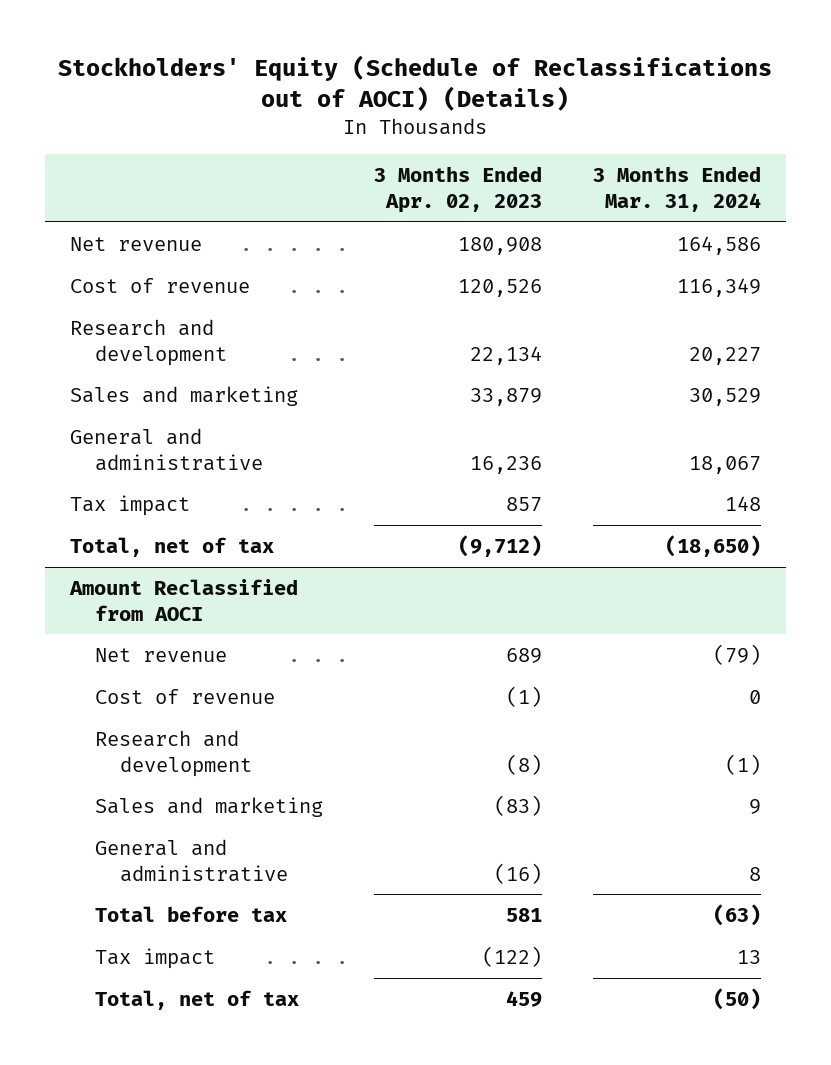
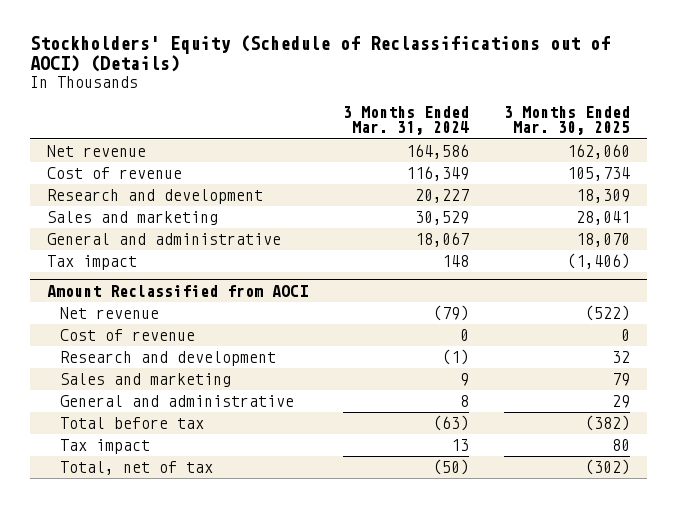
[373,166,542,214] 3 Months Ended Apr. 02, 2023 -> none
none -> [503,105,630,136] 3 Months Ended Mar. 30, 2025
[69,536,274,557] Total, net of tax -> none

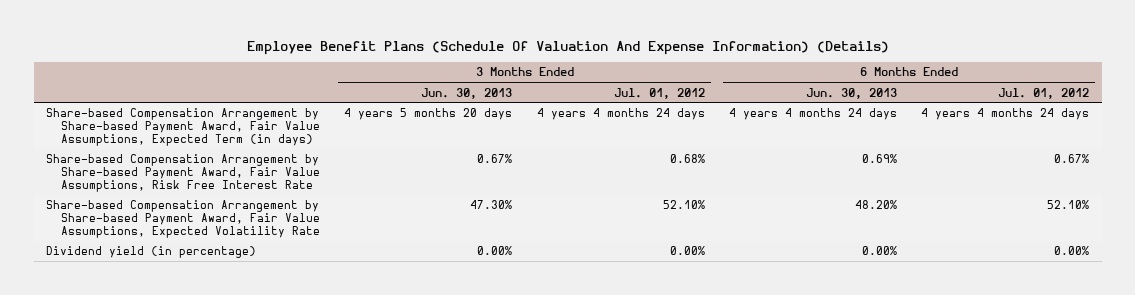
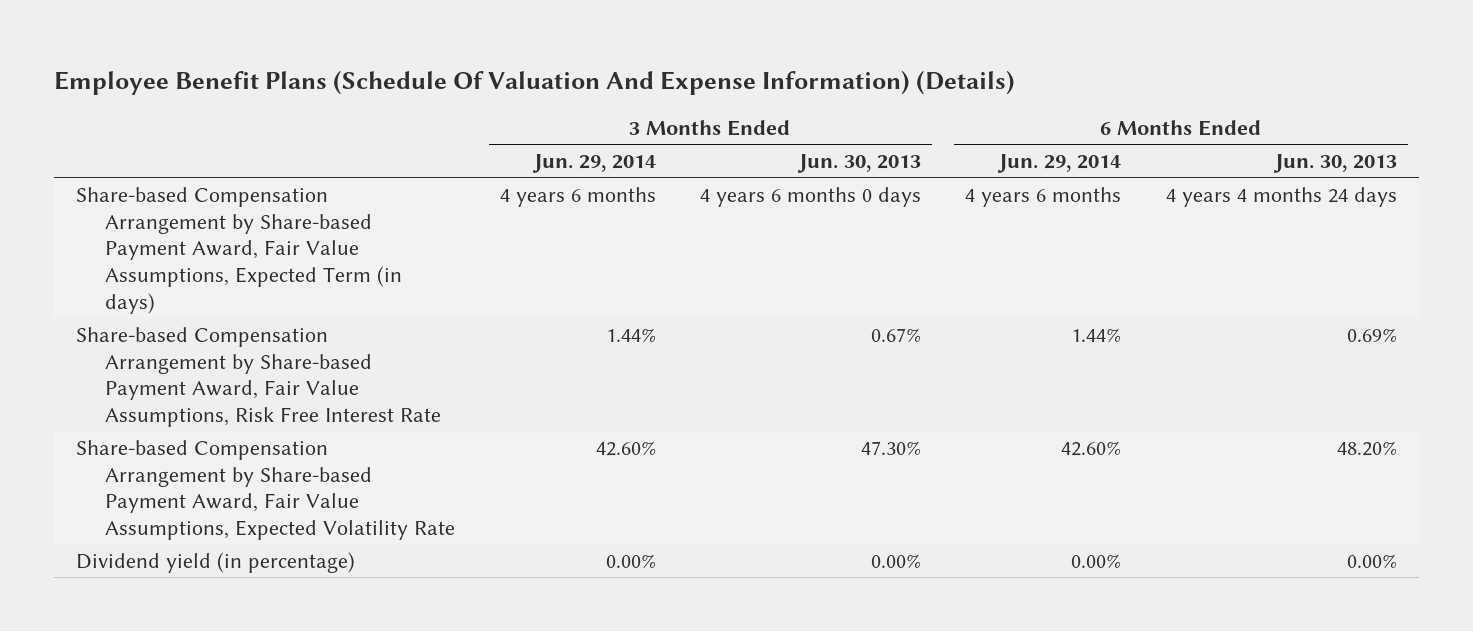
[613,87,705,99] Jul. 01, 2012 -> none
[998,87,1090,99] Jul. 01, 2012 -> none
none -> [531,153,656,173] Jun. 29, 2014
none -> [997,153,1122,173] Jun. 29, 2014
[344,108,513,121] 4 years 5 months 20 days -> [700,186,922,207] 4 years 6 months 0 days

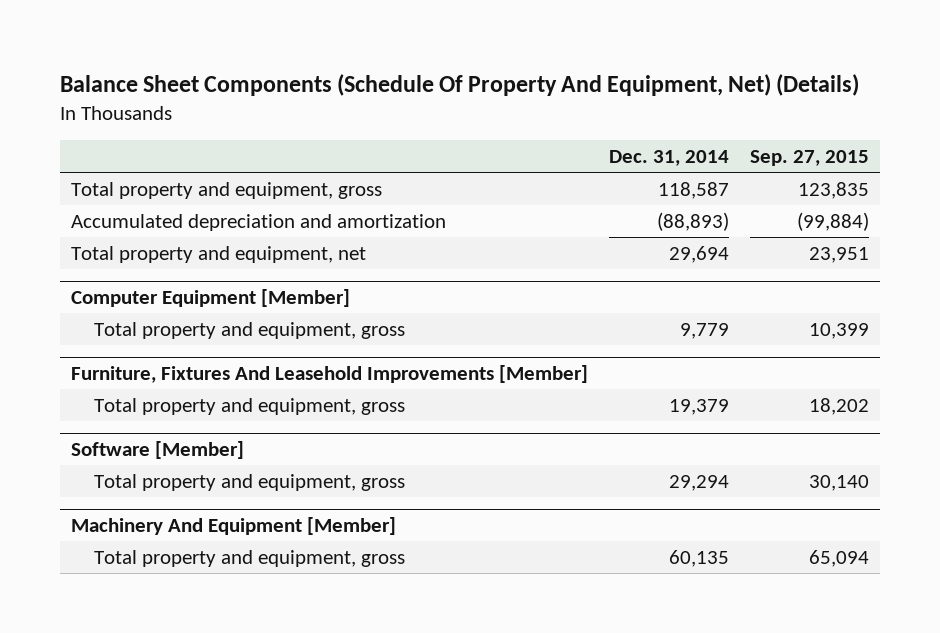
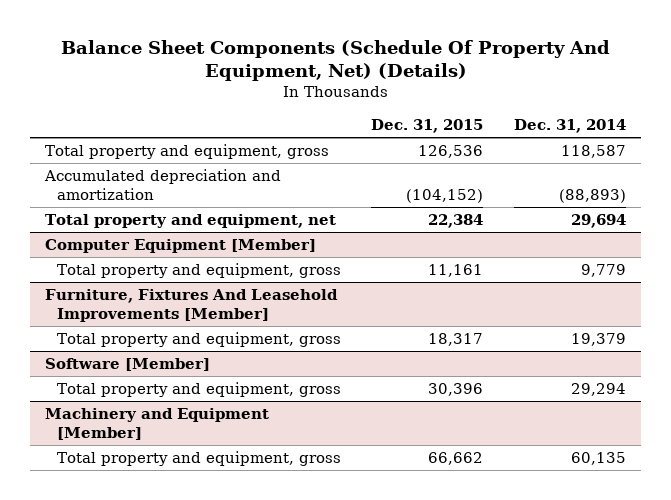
[750,149,870,166] Sep. 27, 2015 -> none
none -> [371,119,484,134] Dec. 31, 2015
[70,516,396,535] Machinery And Equipment [Member] -> [45,408,270,441] Machinery and Equipment [Member]

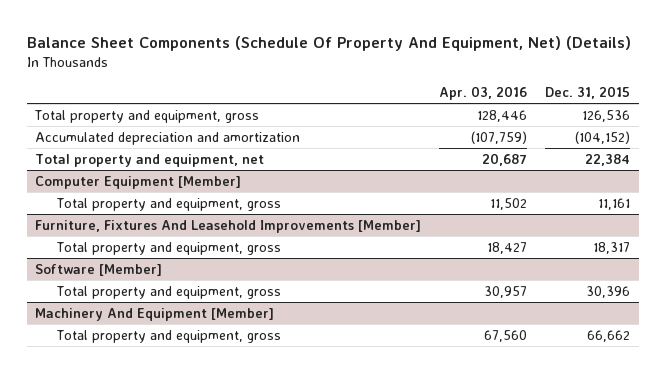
[513,119,626,134] Dec. 31, 2014 -> none
none -> [439,85,528,100] Apr. 03, 2016
[45,408,270,441] Machinery and Equipment [Member] -> [35,307,275,321] Machinery And Equipment [Member]

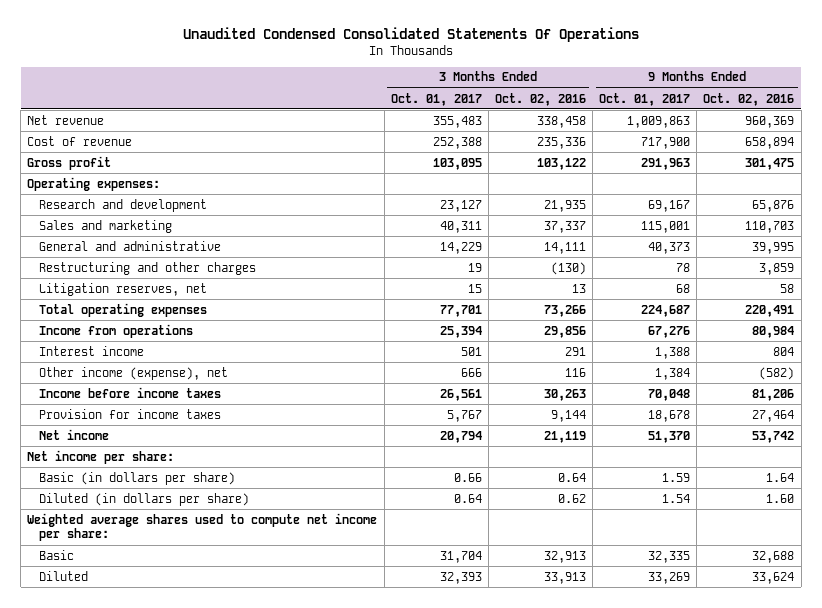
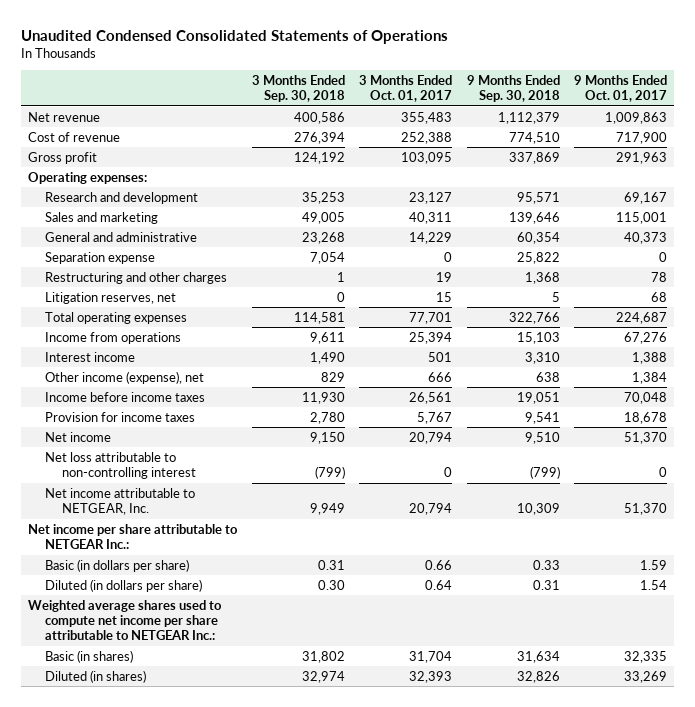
[182,27,639,43] Unaudited Condensed Consolidated Statements Of Operations -> [21,29,449,44] Unaudited Condensed Consolidated Statements of Operations
[494,92,586,106] Oct. 02, 2016 -> none
[703,92,795,106] Oct. 02, 2016 -> none
none -> [251,75,345,103] 3 Months Ended Sep. 30, 2018
none -> [466,75,560,103] 9 Months Ended Sep. 30, 2018
none -> [45,251,156,264] Separation expense
none -> [45,451,197,479] Net loss attributable to non-controlling interest
none -> [45,487,196,515] Net income attributable to NETGEAR, Inc.
[27,449,175,464] Net income per share: -> [28,523,239,549] Net income per share attributable to NETGEAR Inc.:
[27,512,378,542] Weighted average shares used to compute net income per share: -> [28,599,223,641] Weighted average shares used to compute net income per share attributable to NETGEAR Inc.:
[39,549,75,560] Basic -> [45,649,134,663] Basic (in shares)
[39,570,89,581] Diluted -> [45,669,147,683] Diluted (in shares)

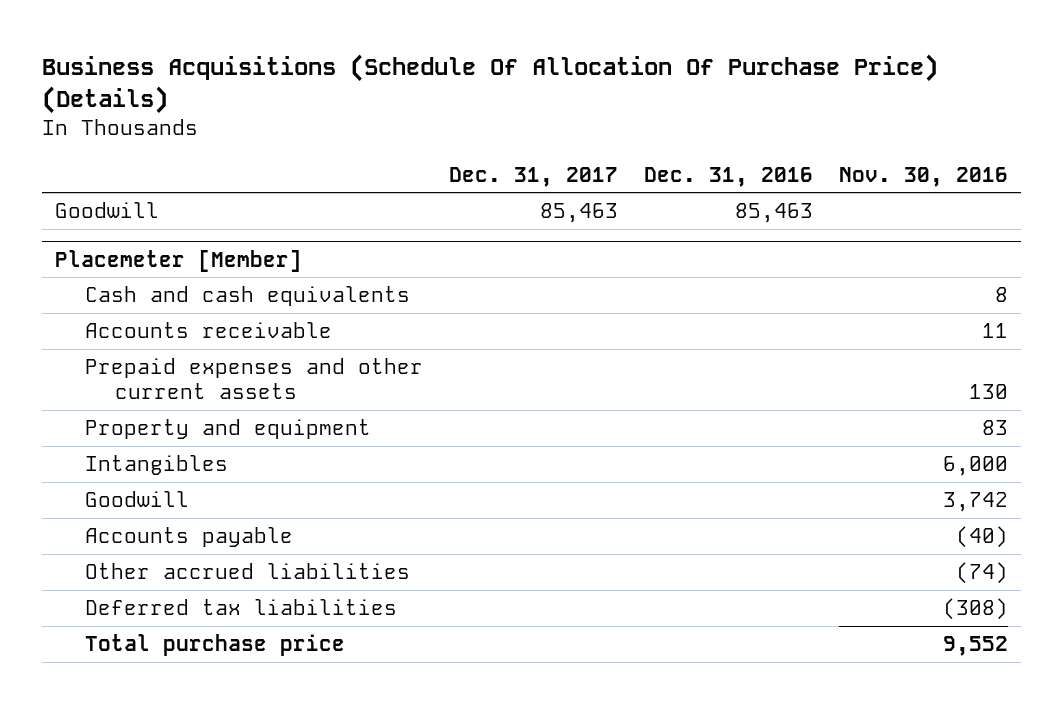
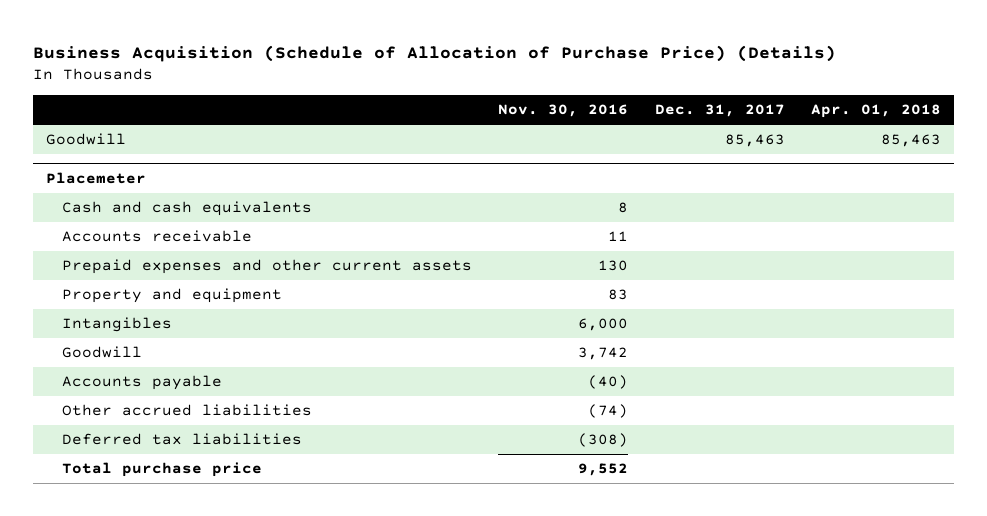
[42,53,939,115] Business Acquisitions (Schedule Of Allocation Of Purchase Price) (Details) -> [33,44,837,62] Business Acquisition (Schedule of Allocation of Purchase Price) (Details)
[644,166,814,187] Dec. 31, 2016 -> none
none -> [810,104,941,119] Apr. 01, 2018
[55,249,303,272] Placemeter [Member] -> [46,171,147,184] Placemeter

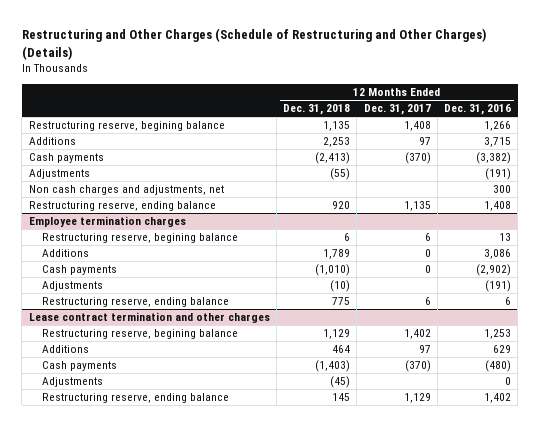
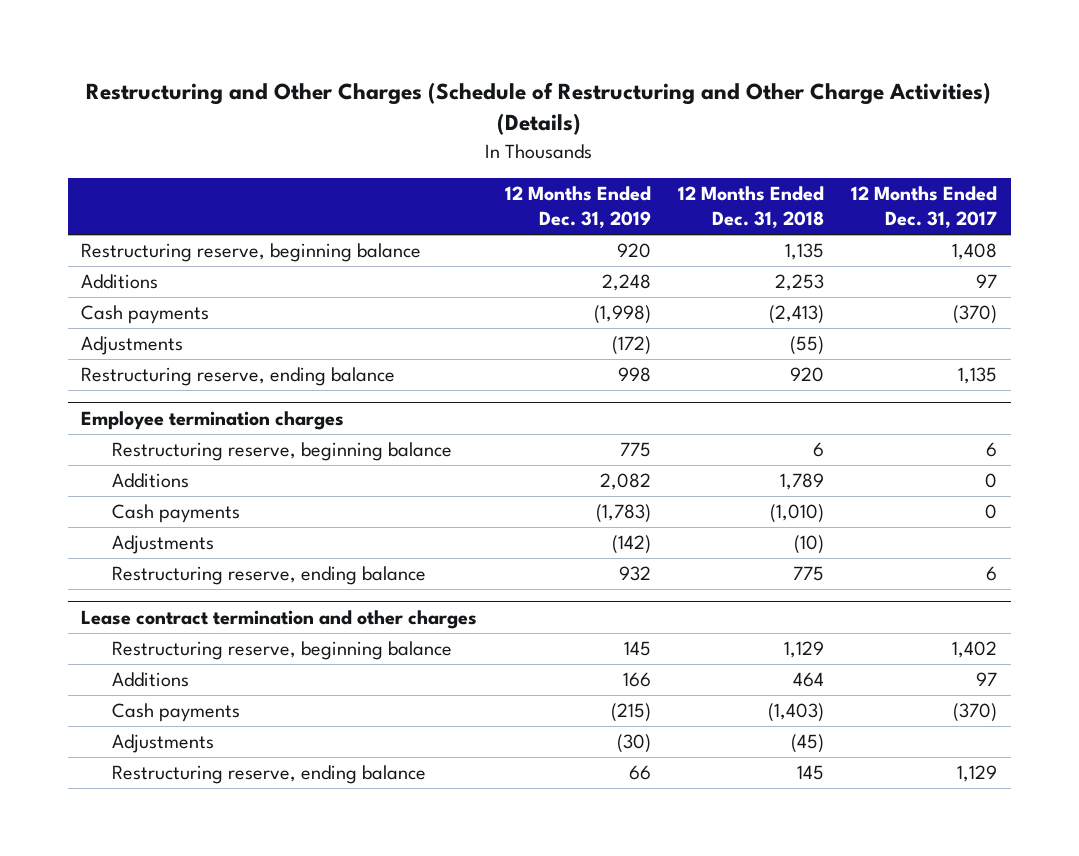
[21,28,486,61] Restructuring and Other Charges (Schedule of Restructuring and Other Charges) (Details) -> [86,82,992,136] Restructuring and Other Charges (Schedule of Restructuring and Other Charge Activities) (Details)
[443,104,511,116] Dec. 31, 2016 -> none
none -> [504,185,651,229] 12 Months Ended Dec. 31, 2019
[28,121,225,132] Restructuring reserve, begining balance -> [81,243,422,263] Restructuring reserve, beginning balance
[28,185,224,196] Non cash charges and adjustments, net -> none
[42,233,239,244] Restructuring reserve, begining balance -> [111,442,452,462] Restructuring reserve, beginning balance
[42,329,239,340] Restructuring reserve, begining balance -> [111,641,452,661] Restructuring reserve, beginning balance

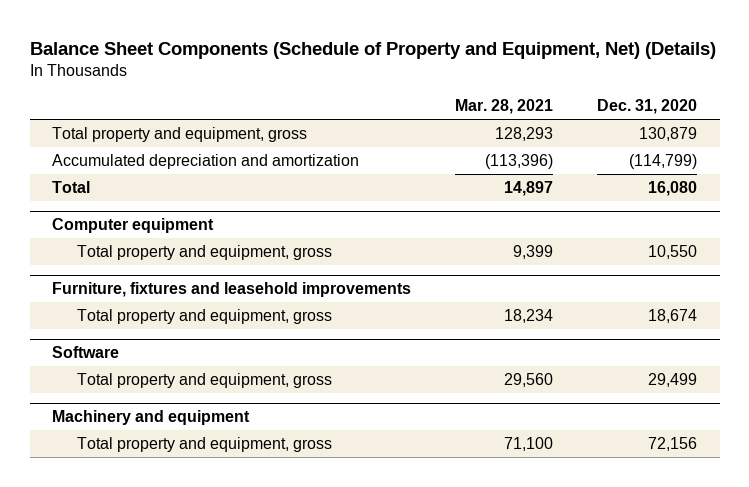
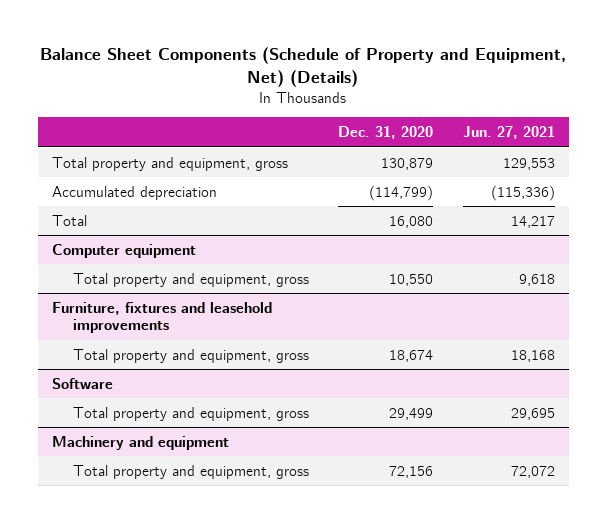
[455,99,554,115] Mar. 28, 2021 -> none
none -> [462,126,555,140] Jun. 27, 2021
[51,153,359,169] Accumulated depreciation and amortization -> [52,185,218,200] Accumulated depreciation

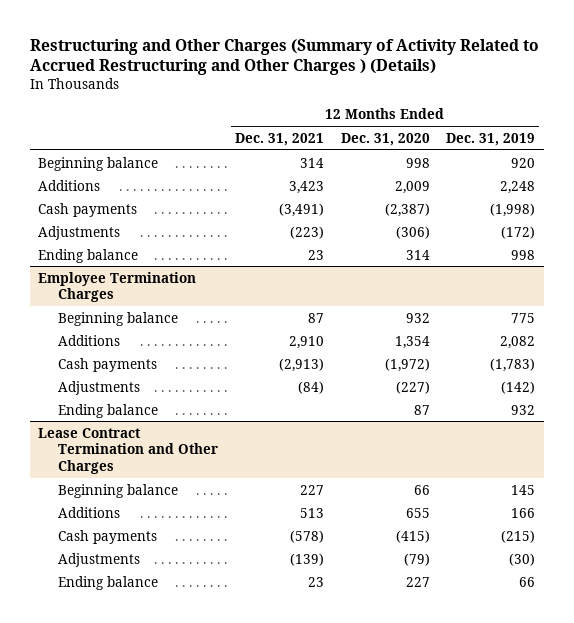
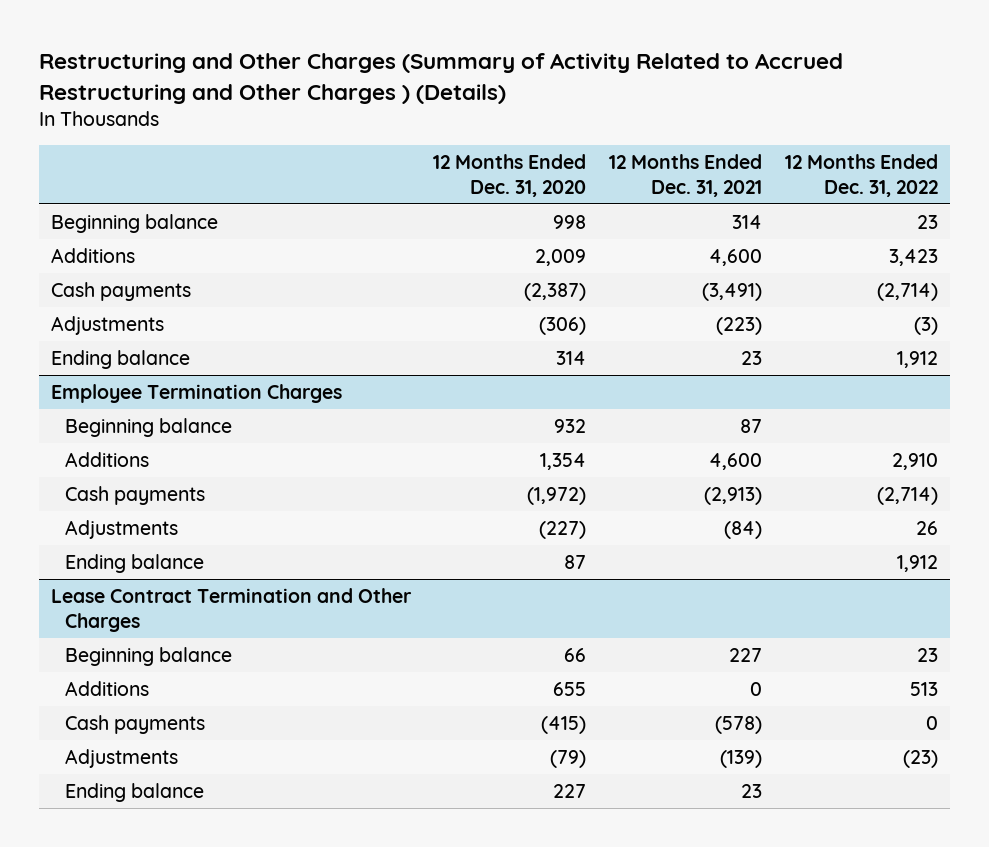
[446,132,536,146] Dec. 31, 2019 -> none
none -> [785,154,939,198] 12 Months Ended Dec. 31, 2022
[288,180,324,194] 3,423 -> [709,248,763,266] 4,600
[288,335,324,349] 2,910 -> [709,452,763,470] 4,600
[299,507,324,518] 513 -> [750,681,763,696] 0

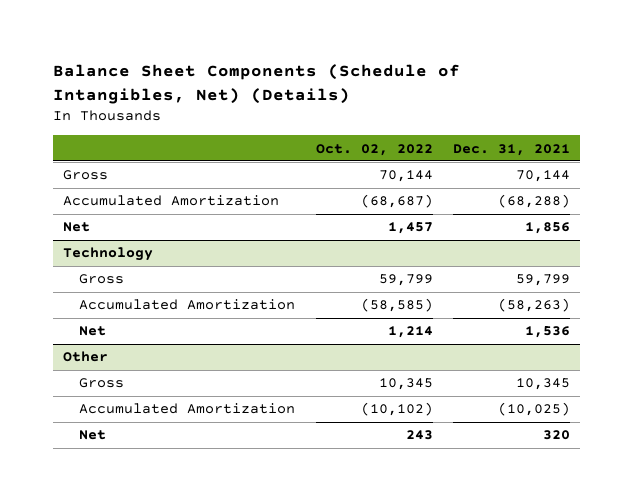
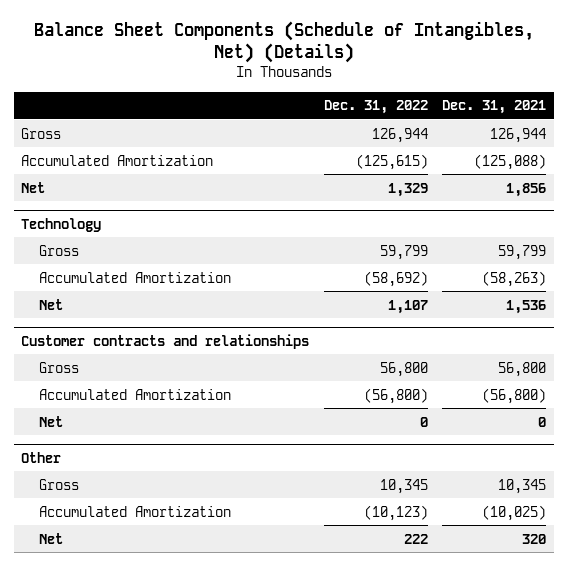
[315,143,433,156] Oct. 02, 2022 -> none
none -> [323,100,428,115] Dec. 31, 2022
[516,170,571,183] 70,144 -> [490,127,547,143] 126,944
[498,194,571,209] (68,288) -> [474,153,547,170] (125,088)
none -> [21,333,310,349] Customer contracts and relationships
none -> [38,361,79,373] Gross
none -> [38,388,231,400] Accumulated Amortization
none -> [38,415,63,427] Net

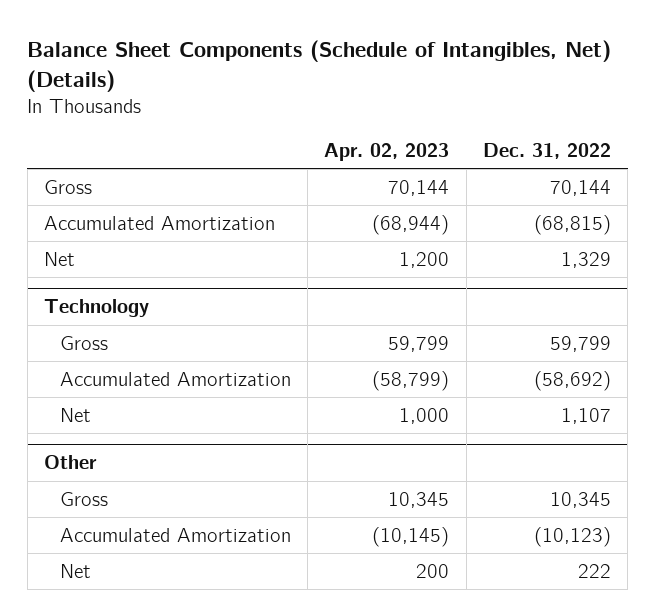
[442,100,547,115] Dec. 31, 2021 -> none
none -> [324,142,450,161] Apr. 02, 2023
[371,127,428,143] 126,944 -> [549,179,611,196] 70,144
[355,153,428,170] (125,615) -> [533,214,611,235] (68,815)
[21,333,310,349] Customer contracts and relationships -> none
[38,361,79,373] Gross -> none
[38,388,231,400] Accumulated Amortization -> none
[38,415,63,427] Net -> none

